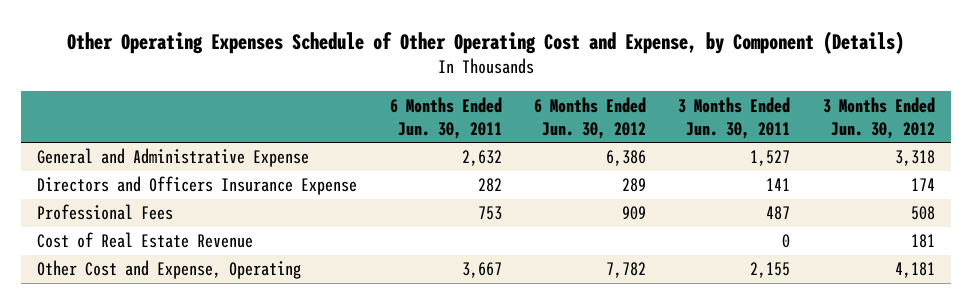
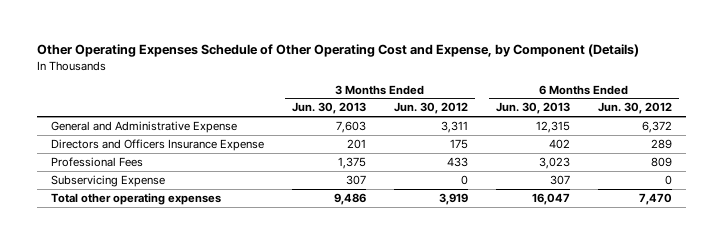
[389,96,502,139] 6 Months Ended Jun. 30, 2011 -> none
[678,96,791,139] 3 Months Ended Jun. 30, 2011 -> none
none -> [291,102,366,115] Jun. 30, 2013
none -> [496,102,571,115] Jun. 30, 2013
[37,232,254,249] Cost of Real Estate Revenue -> none
[605,150,646,167] 6,386 -> [642,120,673,133] 6,372
[894,150,935,167] 3,318 -> [440,120,468,133] 3,311
[910,178,935,192] 174 -> [449,138,468,149] 175
[621,206,646,221] 909 -> [651,156,673,167] 809
[910,206,935,221] 508 -> [446,156,468,167] 433
none -> [50,174,165,187] Subservicing Expense
[37,260,302,280] Other Cost and Expense, Operating -> [50,192,221,205] Total other operating expenses
[605,262,646,279] 7,782 -> [639,192,673,205] 7,470
[894,262,935,279] 4,181 -> [438,192,468,205] 3,919

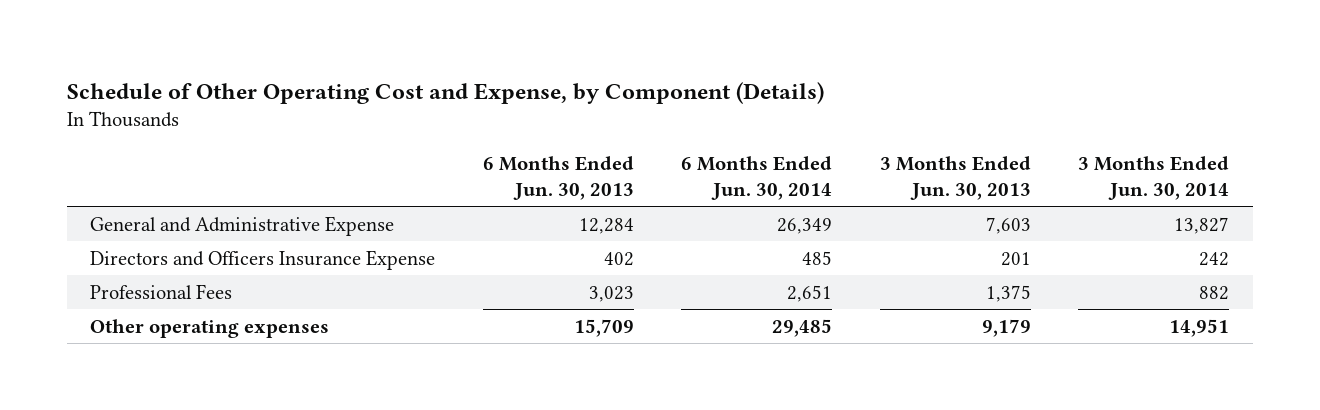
[36,44,639,58] Other Operating Expenses Schedule of Other Operating Cost and Expense, by Component (Details) -> [66,81,824,104] Schedule of Other Operating Cost and Expense, by Component (Details)
[393,102,468,115] Jun. 30, 2012 -> none
[598,102,673,115] Jun. 30, 2012 -> none
none -> [681,156,833,200] 6 Months Ended Jun. 30, 2014
none -> [1078,156,1230,200] 3 Months Ended Jun. 30, 2014
[536,120,571,133] 12,315 -> [578,217,634,234] 12,284
[50,174,165,187] Subservicing Expense -> none
[50,192,221,205] Total other operating expenses -> [90,318,330,338] Other operating expenses
[333,192,366,205] 9,486 -> [981,318,1031,337] 9,179
[532,192,571,205] 16,047 -> [573,318,634,337] 15,709

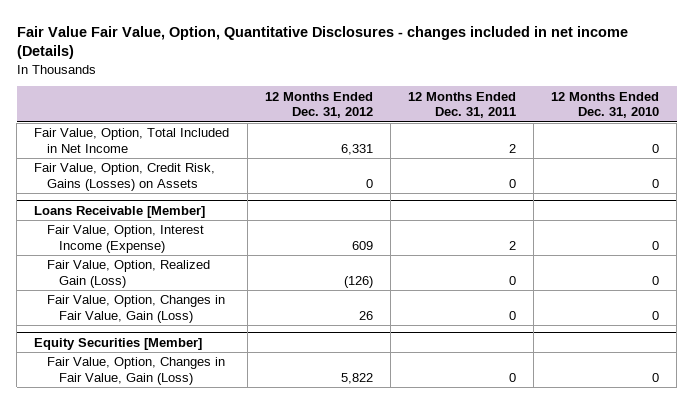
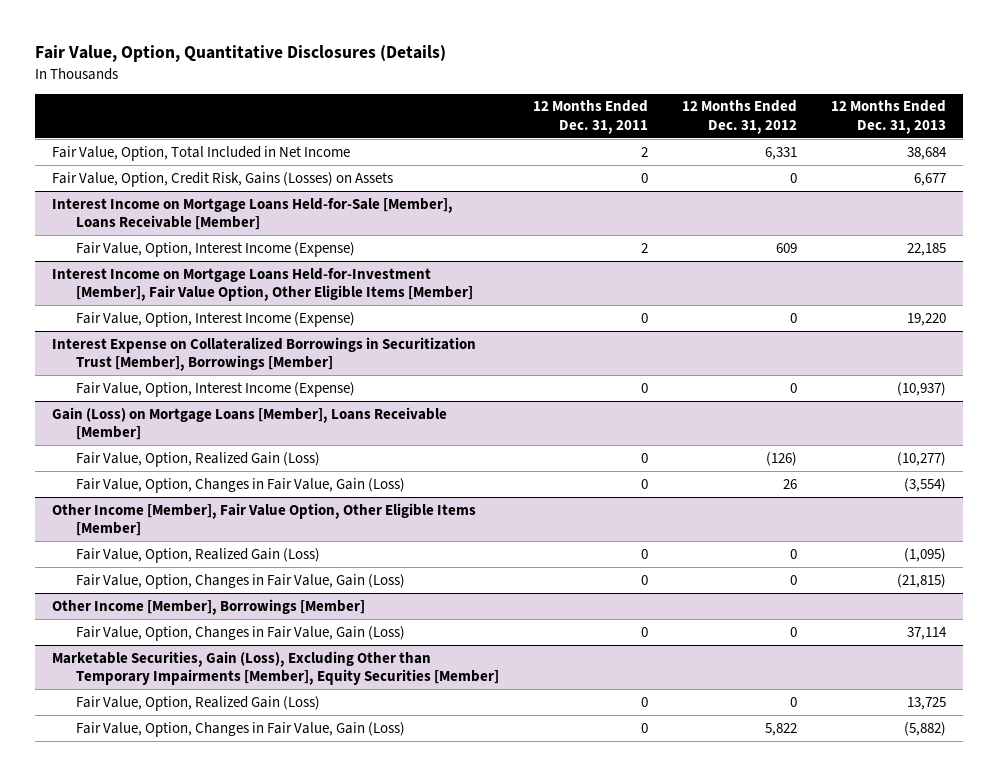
[16,25,628,60] Fair Value Fair Value, Option, Quantitative Disclosures - changes included in net income (Details) -> [34,45,446,63] Fair Value, Option, Quantitative Disclosures (Details)
[551,91,660,119] 12 Months Ended Dec. 31, 2010 -> none
none -> [831,100,947,134] 12 Months Ended Dec. 31, 2013
[34,206,206,219] Loans Receivable [Member] -> none
none -> [51,197,453,231] Interest Income on Mortgage Loans Held-for-Sale [Member], Loans Receivable [Member]
none -> [51,267,473,302] Interest Income on Mortgage Loans Held-for-Investment [Member], Fair Value Option, Other Eligible Items [Member]
none -> [75,311,355,327] Fair Value, Option, Interest Income (Expense)
none -> [51,336,476,372] Interest Expense on Collateralized Borrowings in Securitization Trust [Member], Borrowings [Member]
none -> [75,381,355,397] Fair Value, Option, Interest Income (Expense)
none -> [51,406,447,441] Gain (Loss) on Mortgage Loans [Member], Loans Receivable [Member]
[34,338,203,351] Equity Securities [Member] -> none
none -> [51,502,476,537] Other Income [Member], Fair Value Option, Other Eligible Items [Member]
none -> [75,547,320,563] Fair Value, Option, Realized Gain (Loss)
none -> [75,573,405,589] Fair Value, Option, Changes in Fair Value, Gain (Loss)
none -> [51,598,365,615] Other Income [Member], Borrowings [Member]
none -> [75,625,405,641] Fair Value, Option, Changes in Fair Value, Gain (Loss)
none -> [51,650,499,686] Marketable Securities, Gain (Loss), Excluding Other than Temporary Impairments [Member], Equity Securities [Member]
none -> [75,695,320,711] Fair Value, Option, Realized Gain (Loss)

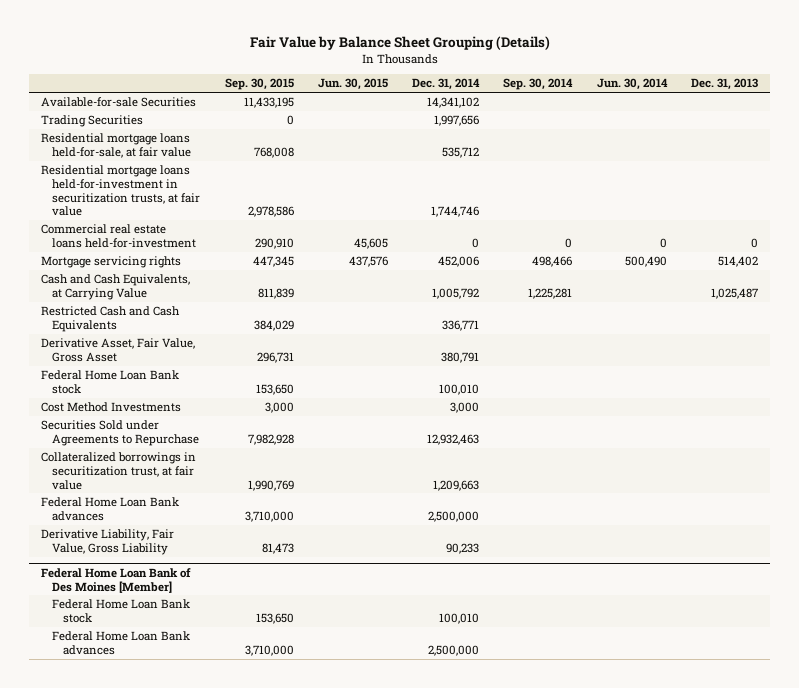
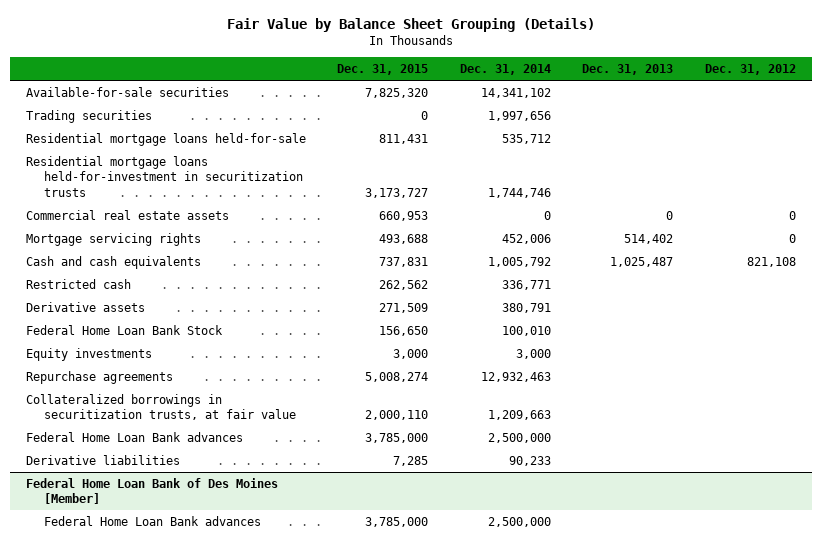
[224,78,294,91] Sep. 30, 2015 -> none
[317,78,388,91] Jun. 30, 2015 -> none
[503,78,574,91] Sep. 30, 2014 -> none
[596,78,668,91] Jun. 30, 2014 -> none
none -> [337,64,429,76] Dec. 31, 2015
none -> [704,64,796,76] Dec. 31, 2012
[41,97,197,108] Available-for-sale Securities -> [25,86,229,97] Available-for-sale securities
[41,115,144,128] Trading Securities -> [25,109,152,123] Trading securities
[41,133,192,158] Residential mortgage loans held-for-sale, at fair value -> [25,132,306,146] Residential mortgage loans held-for-sale
[41,165,201,217] Residential mortgage loans held-for-investment in securitization trusts, at fair value -> [25,155,304,197] Residential mortgage loans held-for-investment in securitization trusts
[41,224,197,248] Commercial real estate loans held-for-investment -> [25,209,229,220] Commercial real estate assets
[41,274,191,300] Cash and Cash Equivalents, at Carrying Value -> [25,255,201,269] Cash and cash equivalents
[41,306,181,332] Restricted Cash and Cash Equivalents -> [25,278,131,289] Restricted cash
[41,338,196,362] Derivative Asset, Fair Value, Gross Asset -> [25,301,145,312] Derivative assets
[41,370,180,394] Federal Home Loan Bank stock -> [25,324,223,335] Federal Home Loan Bank Stock
[41,402,182,413] Cost Method Investments -> [25,347,152,361] Equity investments
[41,420,200,446] Securities Sold under Agreements to Repurchase -> [25,370,173,384] Repurchase agreements
[41,452,197,490] Collateralized borrowings in securitization trust, at fair value -> [25,393,297,421] Collateralized borrowings in securitization trusts, at fair value
[41,529,175,555] Derivative Liability, Fair Value, Gross Liability -> [25,454,180,465] Derivative liabilities
[52,599,191,623] Federal Home Loan Bank stock -> none

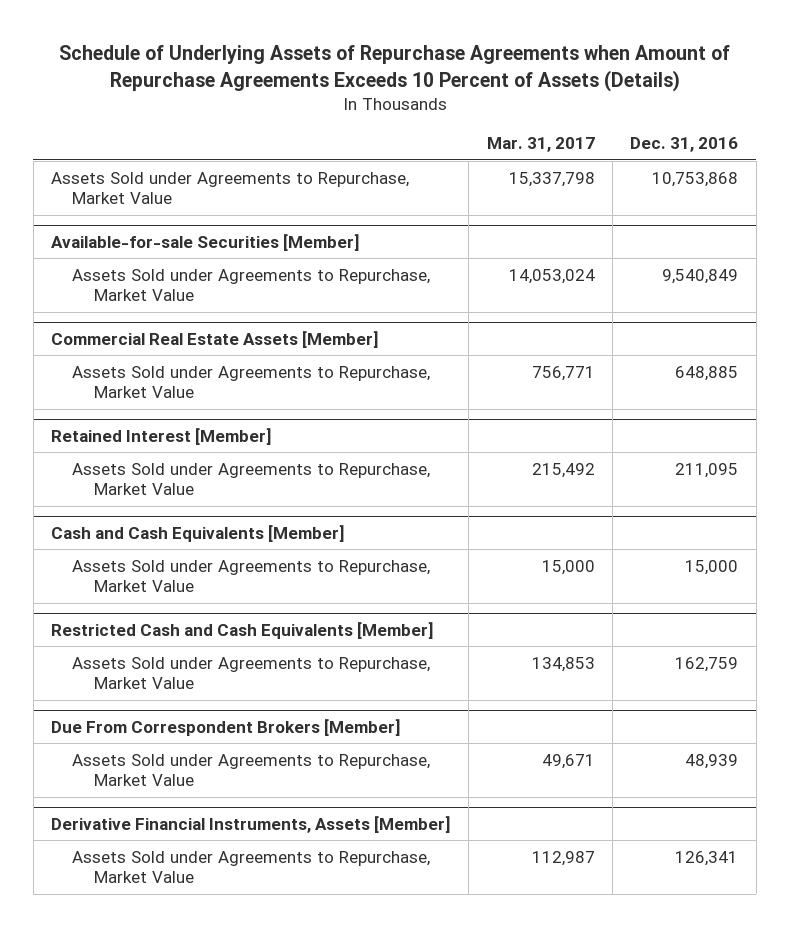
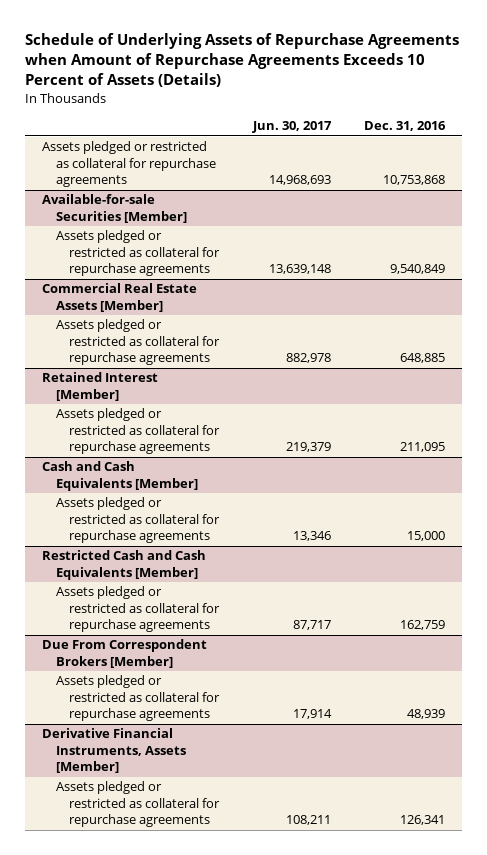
[486,137,595,153] Mar. 31, 2017 -> none
none -> [251,121,332,134] Jun. 30, 2017
[51,171,410,205] Assets Sold under Agreements to Repurchase, Market Value -> [41,141,216,188] Assets pledged or restricted as collateral for repurchase agreements
[72,268,431,302] Assets Sold under Agreements to Repurchase, Market Value -> [55,230,221,277] Assets pledged or restricted as collateral for repurchase agreements
[72,365,431,399] Assets Sold under Agreements to Repurchase, Market Value -> [55,319,221,366] Assets pledged or restricted as collateral for repurchase agreements
[72,462,431,496] Assets Sold under Agreements to Repurchase, Market Value -> [55,408,221,455] Assets pledged or restricted as collateral for repurchase agreements
[72,559,431,593] Assets Sold under Agreements to Repurchase, Market Value -> [55,497,221,544] Assets pledged or restricted as collateral for repurchase agreements
[72,656,431,690] Assets Sold under Agreements to Repurchase, Market Value -> [55,586,221,633] Assets pledged or restricted as collateral for repurchase agreements
[72,753,431,787] Assets Sold under Agreements to Repurchase, Market Value -> [55,675,221,722] Assets pledged or restricted as collateral for repurchase agreements
[72,850,431,884] Assets Sold under Agreements to Repurchase, Market Value -> [55,781,221,828] Assets pledged or restricted as collateral for repurchase agreements

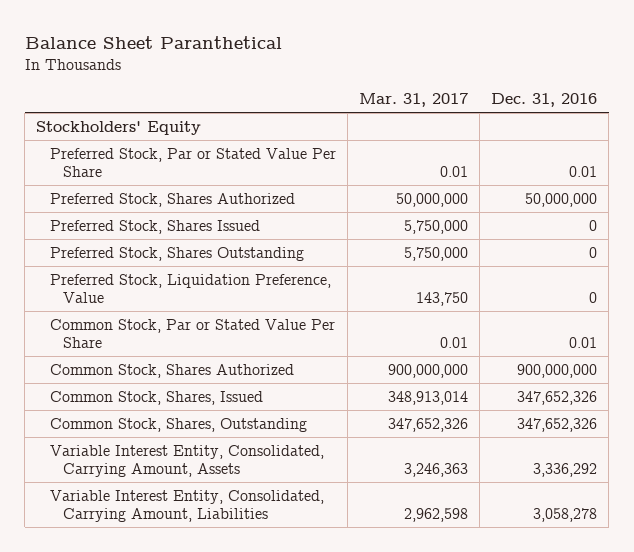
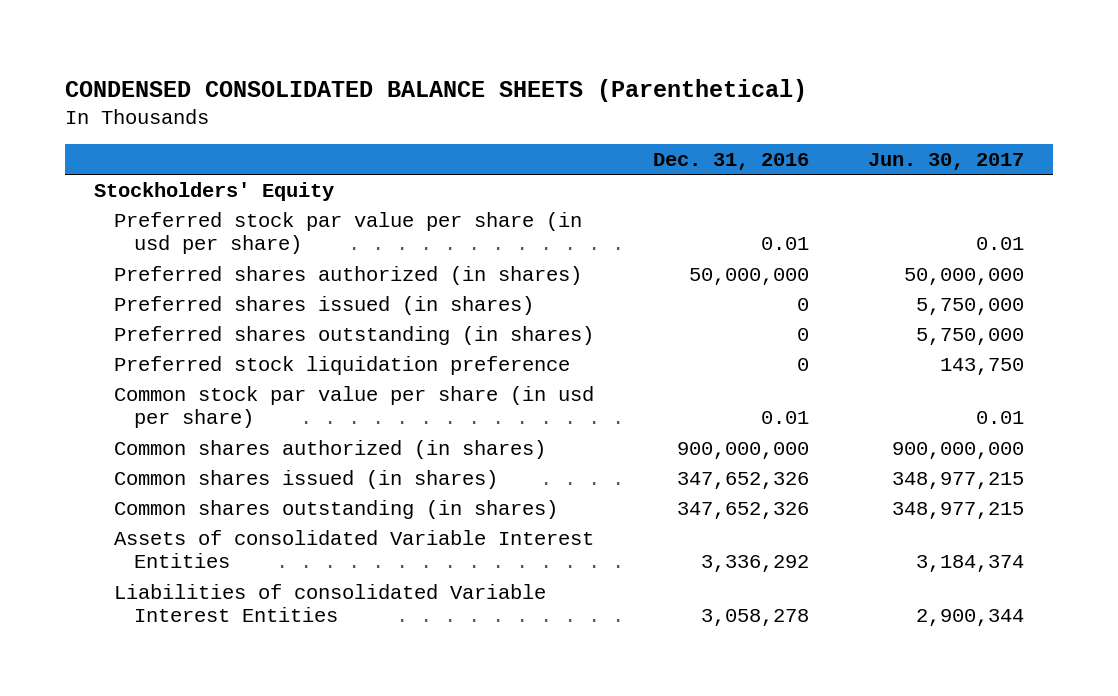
[24,36,282,50] Balance Sheet Paranthetical -> [65,78,808,102] CONDENSED CONSOLIDATED BALANCE SHEETS (Parenthetical)
[359,93,469,108] Mar. 31, 2017 -> none
none -> [867,153,1024,171] Jun. 30, 2017
[49,147,336,178] Preferred Stock, Par or Stated Value Per Share -> [114,211,583,255] Preferred stock par value per share (in usd per share)
[49,192,295,207] Preferred Stock, Shares Authorized -> [114,265,583,285] Preferred shares authorized (in shares)
[49,219,260,234] Preferred Stock, Shares Issued -> [114,295,535,315] Preferred shares issued (in shares)
[49,246,304,261] Preferred Stock, Shares Outstanding -> [114,325,595,345] Preferred shares outstanding (in shares)
[49,273,331,304] Preferred Stock, Liquidation Preference, Value -> [114,355,571,375] Preferred stock liquidation preference
[49,318,335,349] Common Stock, Par or Stated Value Per Share -> [114,385,595,429] Common stock par value per share (in usd per share)
[49,363,294,378] Common Stock, Shares Authorized -> [114,439,547,459] Common shares authorized (in shares)
[49,390,263,405] Common Stock, Shares, Issued -> [114,469,499,489] Common shares issued (in shares)
[49,417,307,432] Common Stock, Shares, Outstanding -> [114,499,559,519] Common shares outstanding (in shares)
[49,444,324,478] Variable Interest Entity, Consolidated, Carrying Amount, Assets -> [114,529,595,569] Assets of consolidated Variable Interest Entities
[49,489,324,523] Variable Interest Entity, Consolidated, Carrying Amount, Liabilities -> [114,583,547,623] Liabilities of consolidated Variable Interest Entities

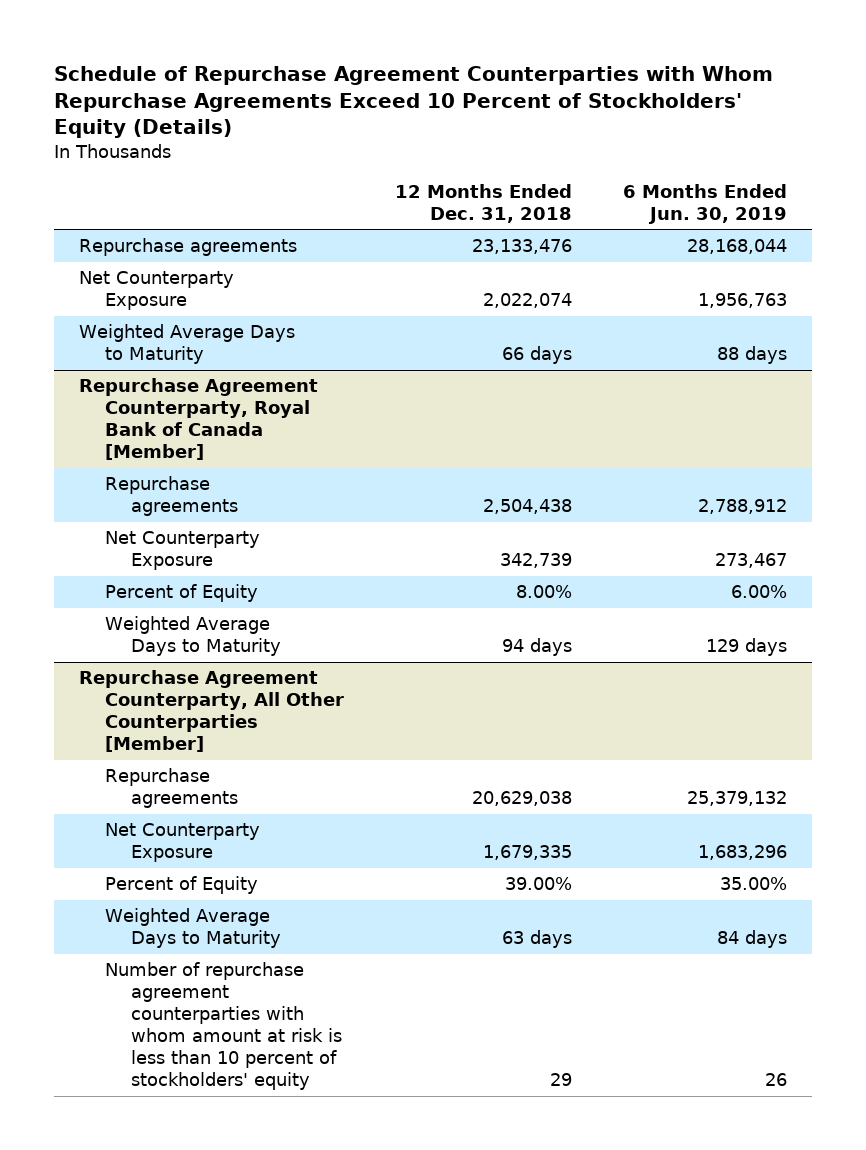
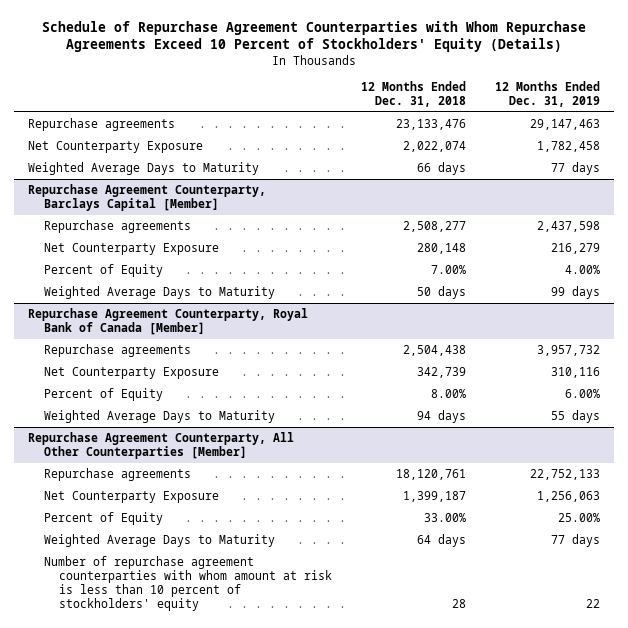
[622,183,787,224] 6 Months Ended Jun. 30, 2019 -> none
none -> [494,80,600,107] 12 Months Ended Dec. 31, 2019
none -> [28,183,267,211] Repurchase Agreement Counterparty, Barclays Capital [Member]
none -> [43,219,191,233] Repurchase agreements
none -> [43,242,219,255] Net Counterparty Exposure
none -> [43,263,163,277] Percent of Equity
none -> [43,285,275,299] Weighted Average Days to Maturity
[471,791,572,807] 20,629,038 -> [395,468,466,480] 18,120,761
[482,845,572,861] 1,679,335 -> [402,490,466,502] 1,399,187
[504,877,572,891] 39.00% -> [423,512,466,522] 33.00%
[501,930,572,949] 63 days -> [416,533,466,547] 64 days
[549,1073,572,1087] 29 -> [451,598,466,608] 28

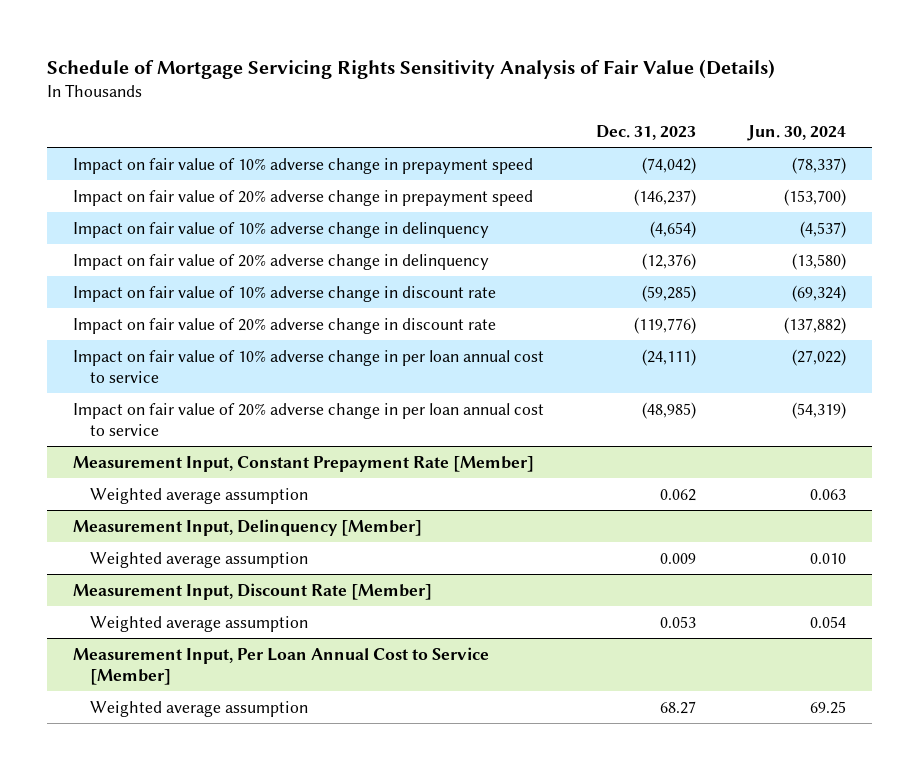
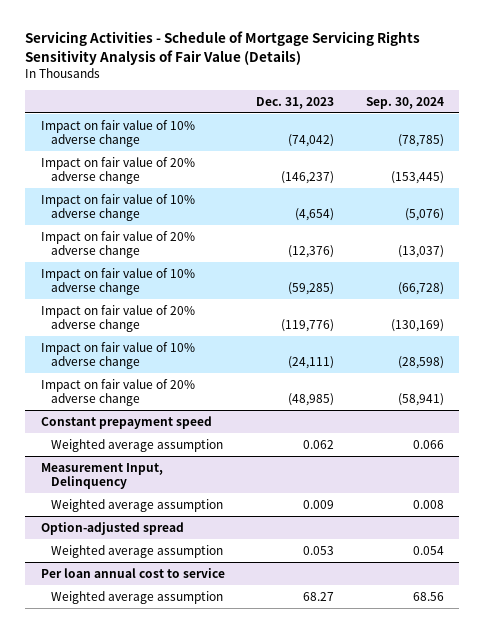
[46,58,775,79] Schedule of Mortgage Servicing Rights Sensitivity Analysis of Fair Value (Details) -> [24,31,420,65] Servicing Activities - Schedule of Mortgage Servicing Rights Sensitivity Analysis of Fair Value (Details)
[746,124,846,141] Jun. 30, 2024 -> none
none -> [365,96,444,109] Sep. 30, 2024
[72,157,533,174] Impact on fair value of 10% adverse change in prepayment speed -> [40,119,195,147] Impact on fair value of 10% adverse change
[72,189,533,206] Impact on fair value of 20% adverse change in prepayment speed -> [40,156,195,184] Impact on fair value of 20% adverse change
[72,221,489,238] Impact on fair value of 10% adverse change in delinquency -> [40,193,195,221] Impact on fair value of 10% adverse change
[72,253,489,270] Impact on fair value of 20% adverse change in delinquency -> [40,230,195,258] Impact on fair value of 20% adverse change
[72,285,496,302] Impact on fair value of 10% adverse change in discount rate -> [40,267,195,295] Impact on fair value of 10% adverse change
[72,317,496,334] Impact on fair value of 20% adverse change in discount rate -> [40,304,195,332] Impact on fair value of 20% adverse change
[72,349,544,383] Impact on fair value of 10% adverse change in per loan annual cost to service -> [40,341,195,369] Impact on fair value of 10% adverse change
[72,402,544,436] Impact on fair value of 20% adverse change in per loan annual cost to service -> [40,378,195,406] Impact on fair value of 20% adverse change
[72,455,534,472] Measurement Input, Constant Prepayment Rate [Member] -> [40,415,212,429] Constant prepayment speed
[72,518,422,536] Measurement Input, Delinquency [Member] -> [40,462,163,489] Measurement Input, Delinquency
[72,582,432,600] Measurement Input, Discount Rate [Member] -> [40,521,184,535] Option-adjusted spread
[72,646,489,685] Measurement Input, Per Loan Annual Cost to Service [Member] -> [40,567,225,578] Per loan annual cost to service

